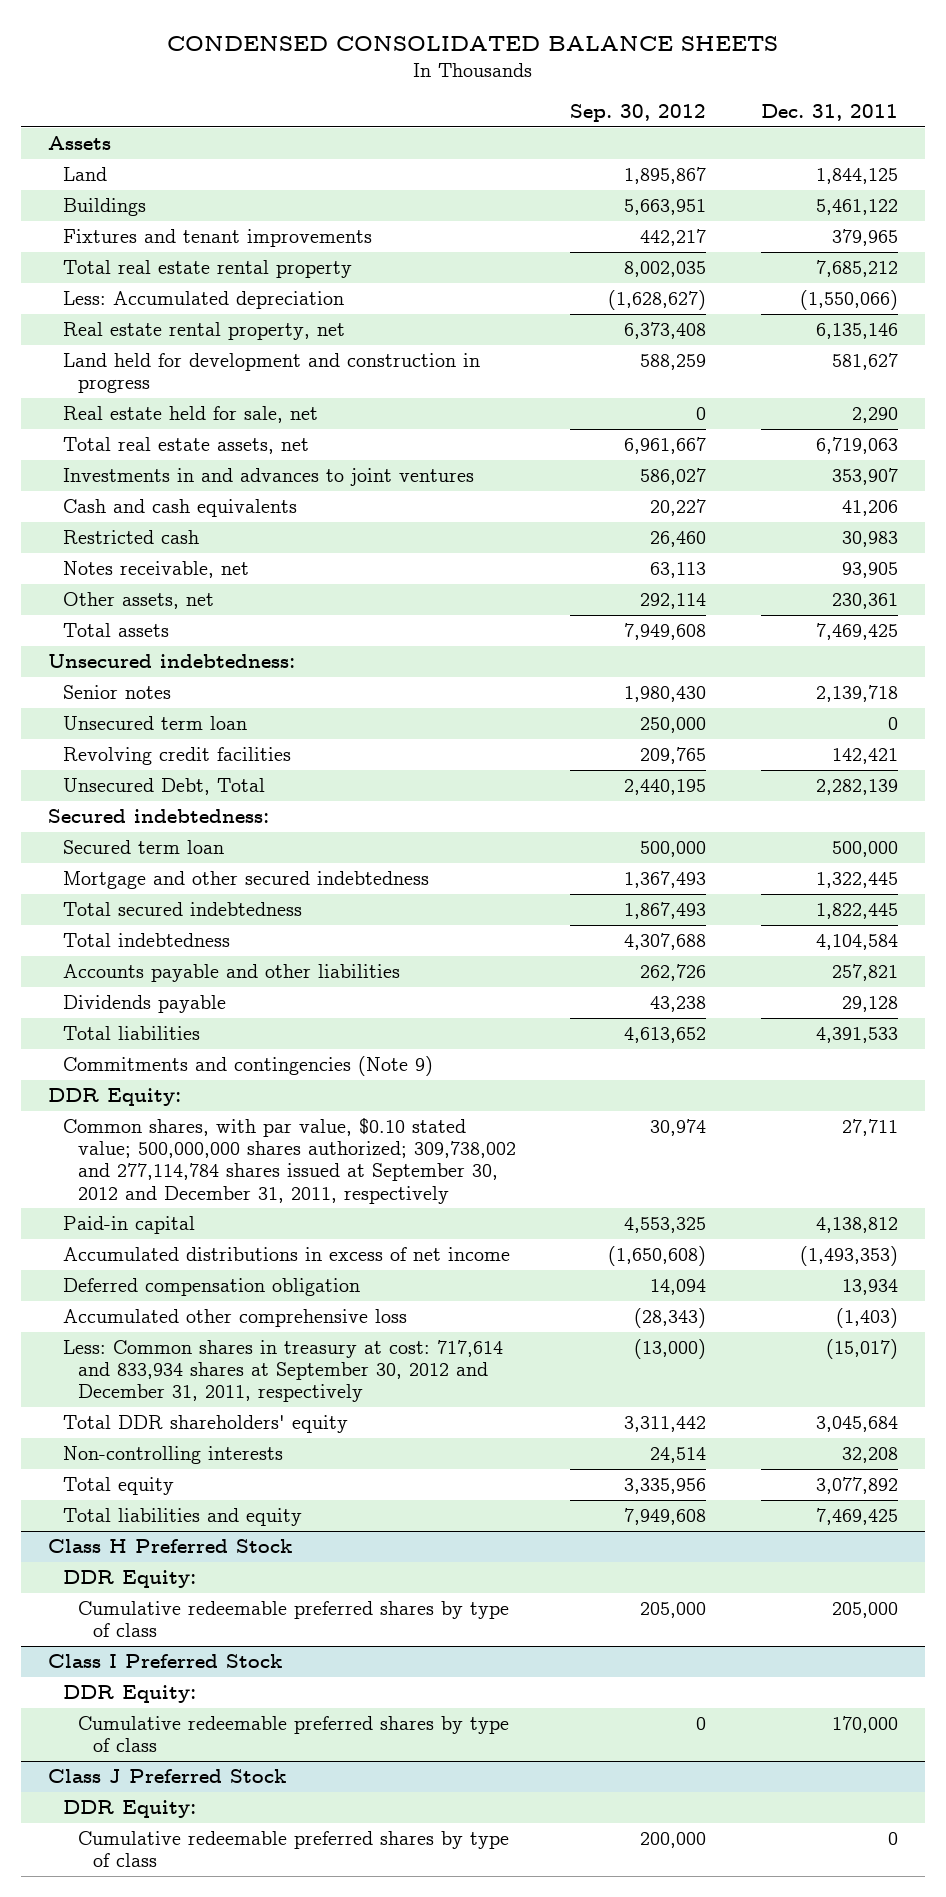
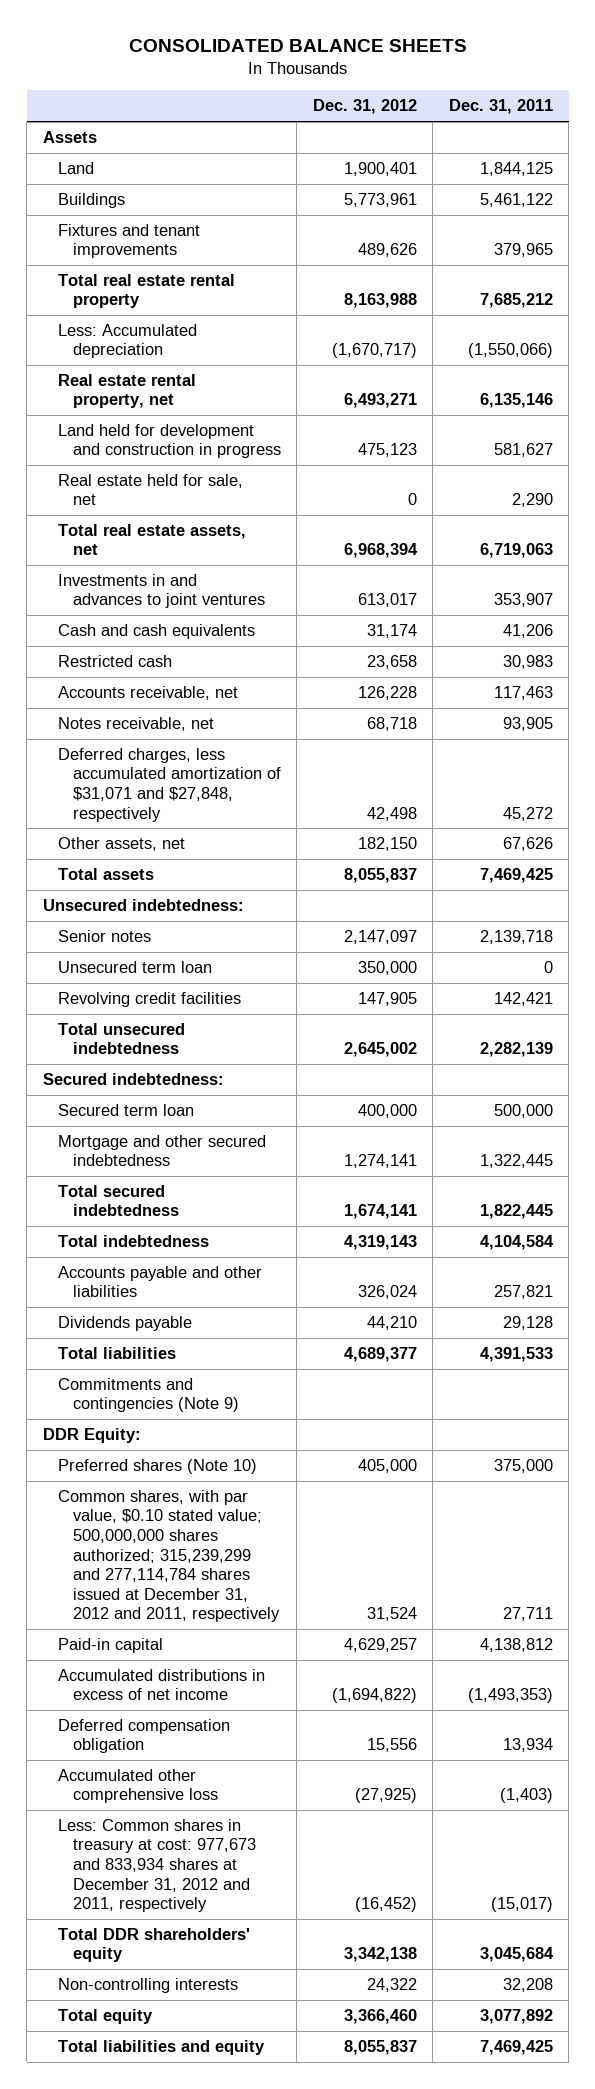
[167,35,779,51] CONDENSED CONSOLIDATED BALANCE SHEETS -> [128,39,467,53] CONSOLIDATED BALANCE SHEETS
[570,104,707,123] Sep. 30, 2012 -> none
none -> [312,99,417,115] Dec. 31, 2012
none -> [57,685,238,700] Accounts receivable, net
none -> [57,747,281,822] Deferred charges, less accumulated amortization of $31,071 and $27,848, respectively
[832,592,899,609] 230,361 -> [502,836,553,851] 67,626
[63,777,266,795] Unsecured Debt, Total -> [57,1022,185,1055] Total unsecured indebtedness
none -> [57,1458,257,1474] Preferred shares (Note 10)
[63,1117,516,1204] Common shares, with par value, $0.10 stated value; 500,000,000 shares authorized; 309,738,002 and 277,114,784 shares issued at September 30, 2012 and December 31, 2011, respectively -> [57,1489,280,1623] Common shares, with par value, $0.10 stated value; 500,000,000 shares authorized; 315,239,299 and 277,114,784 shares issued at December 31, 2012 and 2011, respectively
[63,1339,504,1403] Less: Common shares in treasury at cost: 717,614 and 833,934 shares at September 30, 2012 and December 31, 2011, respectively -> [57,1818,256,1913] Less: Common shares in treasury at cost: 977,673 and 833,934 shares at December 31, 2012 and 2011, respectively
[48,1538,293,1553] Class H Preferred Stock -> none
[63,1569,197,1588] DDR Equity: -> none
[77,1600,509,1638] Cumulative redeemable preferred shares by type of class -> none
[48,1653,283,1668] Class I Preferred Stock -> none
[63,1684,197,1703] DDR Equity: -> none
[77,1715,509,1753] Cumulative redeemable preferred shares by type of class -> none
[48,1768,287,1783] Class J Preferred Stock -> none
[63,1799,197,1818] DDR Equity: -> none
[77,1830,509,1868] Cumulative redeemable preferred shares by type of class -> none

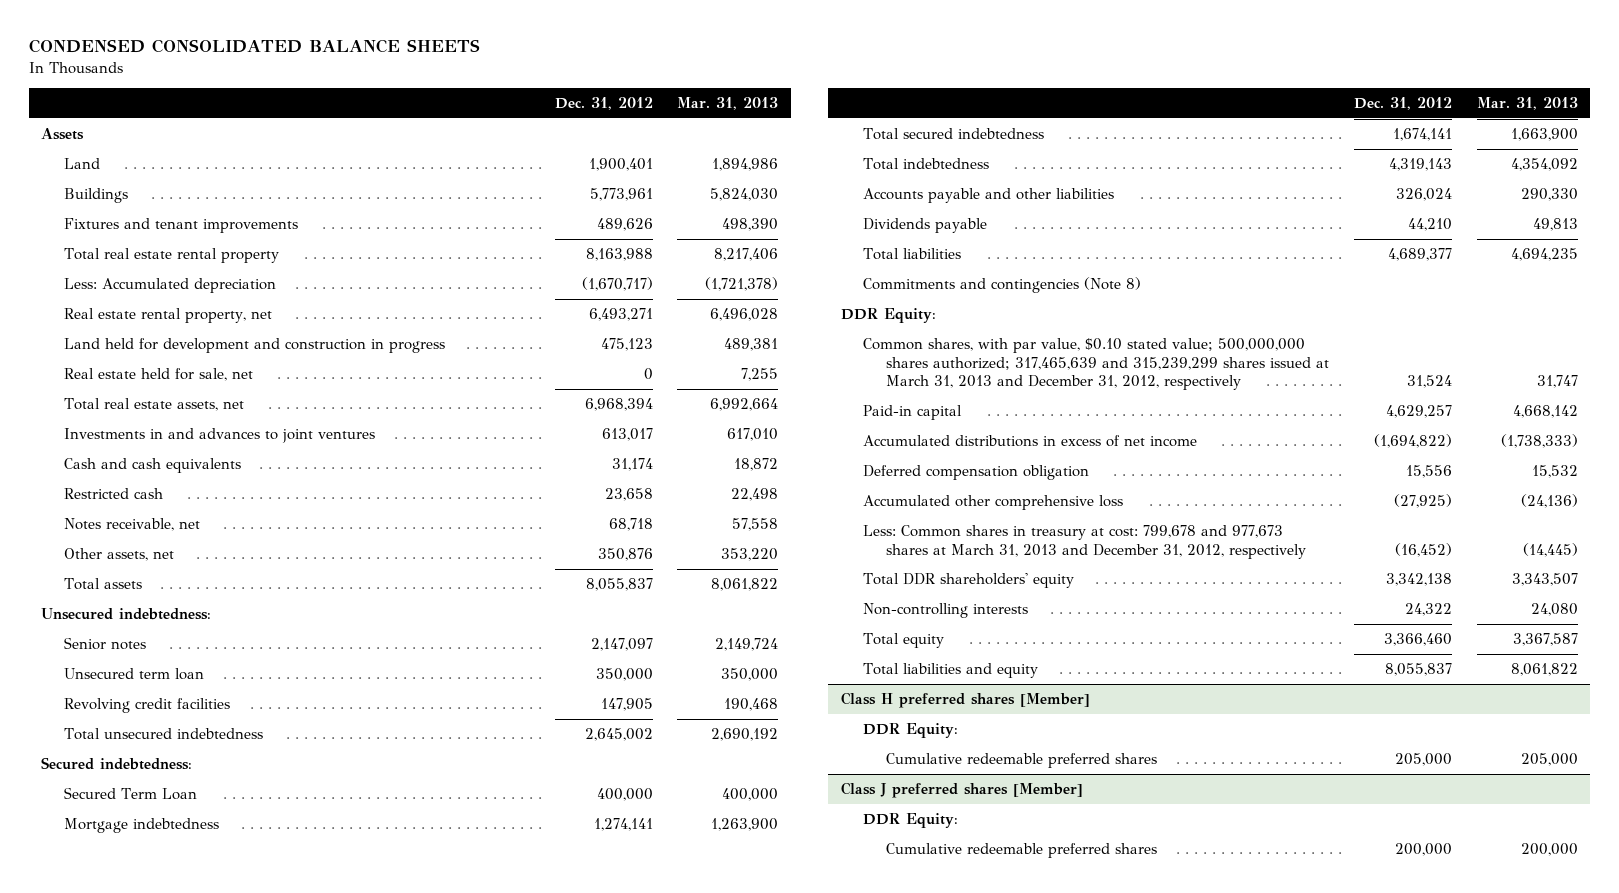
[128,39,467,53] CONSOLIDATED BALANCE SHEETS -> [28,39,480,54] CONDENSED CONSOLIDATED BALANCE SHEETS
[448,99,553,115] Dec. 31, 2011 -> none
none -> [677,96,779,110] Mar. 31, 2013
[57,685,238,700] Accounts receivable, net -> none
[57,747,281,822] Deferred charges, less accumulated amortization of $31,071 and $27,848, respectively -> none
[357,836,417,851] 182,150 -> [597,548,653,562] 350,876
[57,1103,194,1116] Secured term loan -> [64,787,198,801] Secured Term Loan
[57,1134,266,1167] Mortgage and other secured indebtedness -> [64,818,220,834] Mortgage indebtedness
[57,1377,239,1413] Commitments and contingencies (Note 9) -> [863,277,1142,294] Commitments and contingencies (Note 8)
[57,1458,257,1474] Preferred shares (Note 10) -> none
[57,1489,280,1623] Common shares, with par value, $0.10 stated value; 500,000,000 shares authorized; 315,239,299 and 277,114,784 shares issued at December 31, 2012 and 2011, respectively -> [863,338,1330,391] Common shares, with par value, $0.10 stated value; 500,000,000 shares authorized; 317,465,639 and 315,239,299 shares issued at March 31, 2013 and December 31, 2012, respectively
[57,1818,256,1913] Less: Common shares in treasury at cost: 977,673 and 833,934 shares at December 31, 2012 and 2011, respectively -> [863,525,1307,559] Less: Common shares in treasury at cost: 799,678 and 977,673 shares at March 31, 2013 and December 31, 2012, respectively
none -> [840,692,1090,709] Class H preferred shares [Member]
none -> [863,723,959,739] DDR Equity:
none -> [886,753,1158,769] Cumulative redeemable preferred shares
none -> [840,782,1083,799] Class J preferred shares [Member]
none -> [863,813,959,829] DDR Equity:
none -> [886,843,1158,859] Cumulative redeemable preferred shares

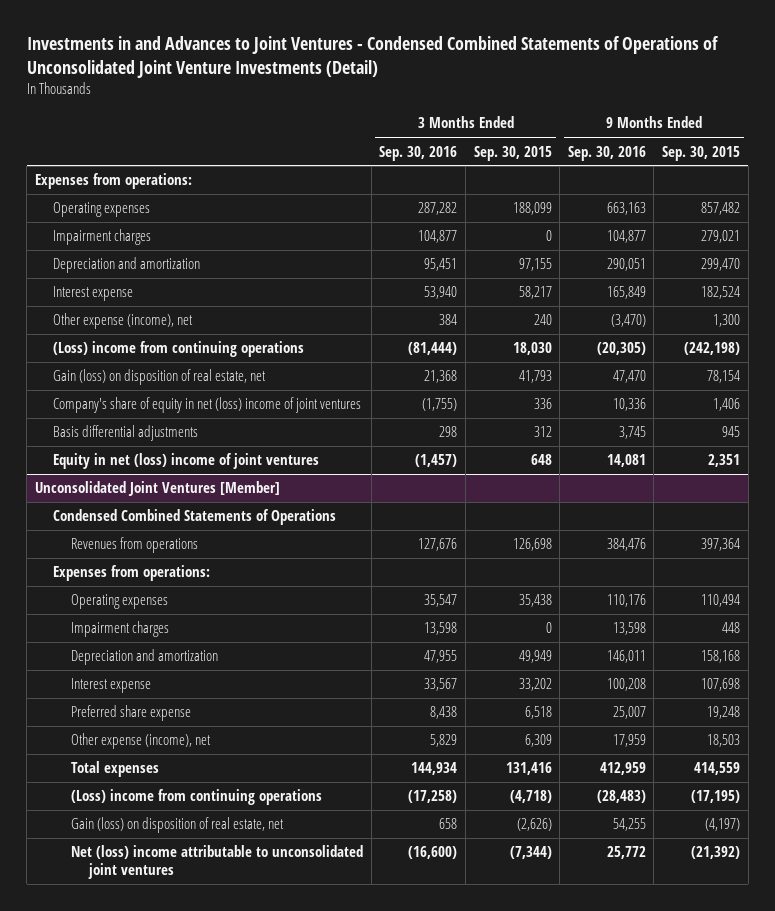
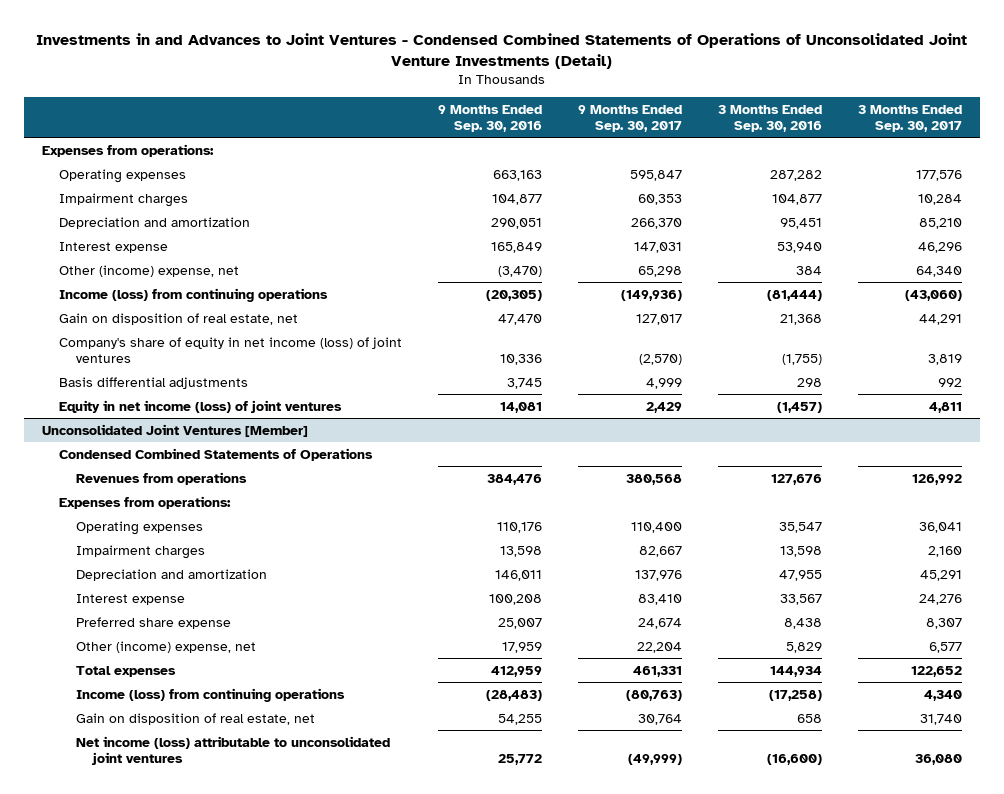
[473,145,552,161] Sep. 30, 2015 -> none
[662,145,741,161] Sep. 30, 2015 -> none
none -> [578,104,683,132] 9 Months Ended Sep. 30, 2017
none -> [858,104,963,132] 3 Months Ended Sep. 30, 2017
[53,313,194,330] Other expense (income), net -> [59,264,240,277] Other (income) expense, net
[53,341,305,358] (Loss) income from continuing operations -> [59,287,329,302] Income (loss) from continuing operations
[53,369,267,386] Gain (loss) on disposition of real estate, net -> [59,312,299,325] Gain on disposition of real estate, net
[53,397,362,414] Company's share of equity in net (loss) income of joint ventures -> [59,336,403,363] Company's share of equity in net income (loss) of joint ventures
[53,453,320,470] Equity in net (loss) income of joint ventures -> [59,399,343,413] Equity in net income (loss) of joint ventures
[71,733,212,750] Other expense (income), net -> [75,640,256,653] Other (income) expense, net
[71,789,323,806] (Loss) income from continuing operations -> [75,687,345,702] Income (loss) from continuing operations
[71,817,285,834] Gain (loss) on disposition of real estate, net -> [75,712,315,725] Gain on disposition of real estate, net
[71,845,364,880] Net (loss) income attributable to unconsolidated joint ventures -> [75,735,390,765] Net income (loss) attributable to unconsolidated joint ventures

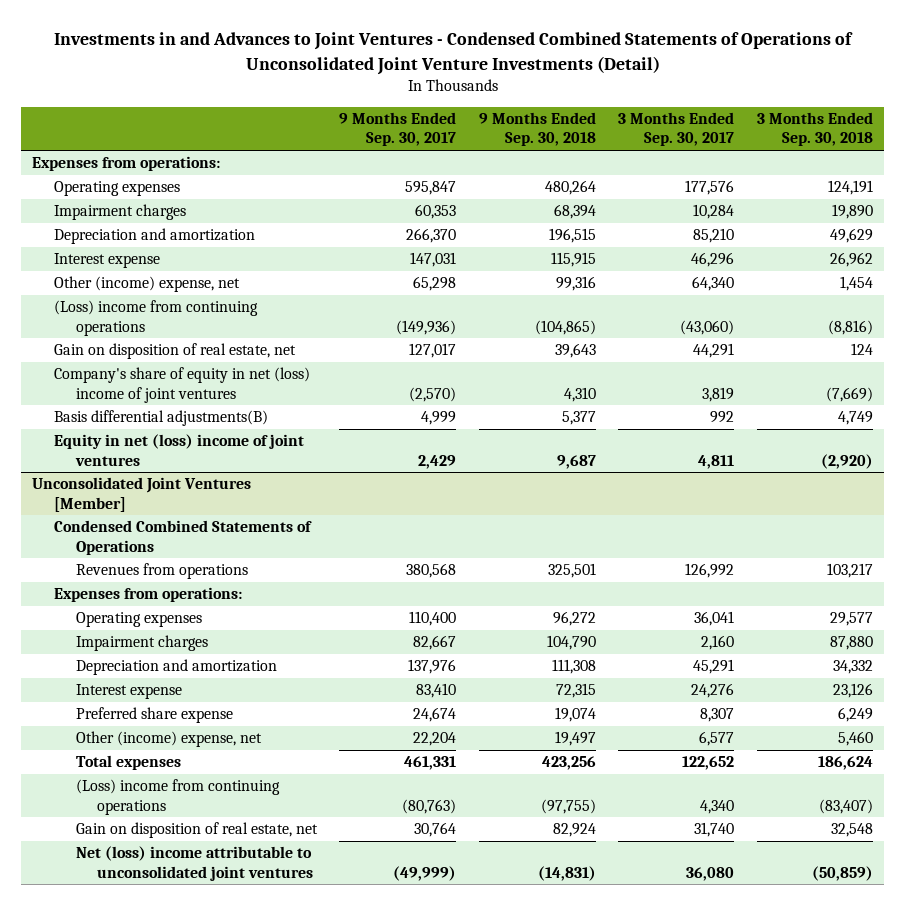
[438,104,543,132] 9 Months Ended Sep. 30, 2016 -> none
[718,104,823,132] 3 Months Ended Sep. 30, 2016 -> none
none -> [478,112,596,147] 9 Months Ended Sep. 30, 2018
none -> [756,112,873,147] 3 Months Ended Sep. 30, 2018
[59,287,329,302] Income (loss) from continuing operations -> [54,300,259,336] (Loss) income from continuing operations
[59,336,403,363] Company's share of equity in net income (loss) of joint ventures -> [54,367,311,403] Company's share of equity in net (loss) income of joint ventures
[59,376,249,389] Basis differential adjustments -> [54,410,269,427] Basis differential adjustments(B)
[59,399,343,413] Equity in net income (loss) of joint ventures -> [54,434,305,466] Equity in net (loss) income of joint ventures
[75,687,345,702] Income (loss) from continuing operations -> [75,779,280,815] (Loss) income from continuing operations
[75,735,390,765] Net income (loss) attributable to unconsolidated joint ventures -> [75,846,314,881] Net (loss) income attributable to unconsolidated joint ventures

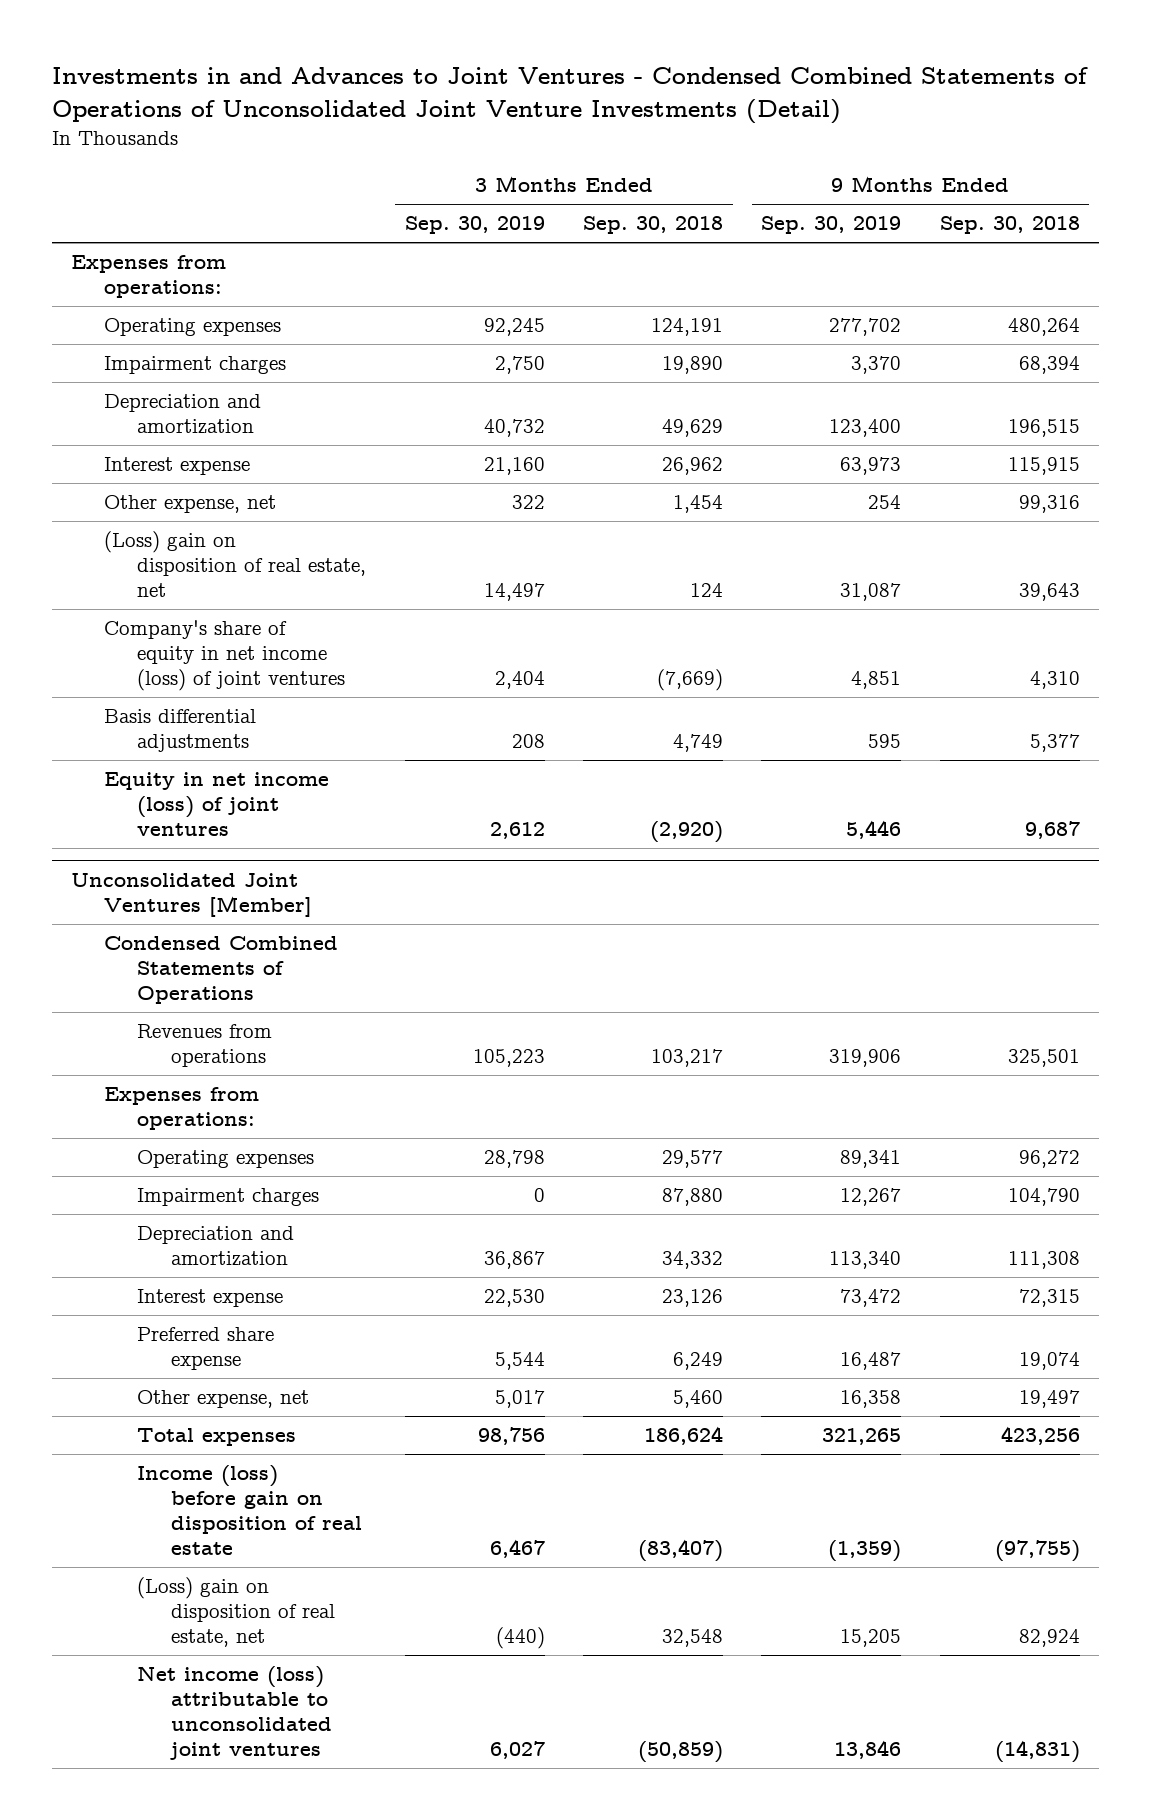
[339,112,457,147] 9 Months Ended Sep. 30, 2017 -> none
[618,112,735,147] 3 Months Ended Sep. 30, 2017 -> none
none -> [404,216,545,235] Sep. 30, 2019
none -> [761,216,902,235] Sep. 30, 2019
[54,300,259,336] (Loss) income from continuing operations -> none
[54,276,241,293] Other (income) expense, net -> [104,495,277,514] Other expense, net
[54,343,297,360] Gain on disposition of real estate, net -> [104,531,367,598] (Loss) gain on disposition of real estate, net
[54,367,311,403] Company's share of equity in net (loss) income of joint ventures -> [104,620,346,692] Company's share of equity in net income (loss) of joint ventures
[54,410,269,427] Basis differential adjustments(B) -> [104,709,257,753] Basis differential adjustments
[54,434,305,466] Equity in net (loss) income of joint ventures -> [104,772,330,837] Equity in net income (loss) of joint ventures
[75,731,262,748] Other (income) expense, net -> [137,1390,310,1409] Other expense, net
[75,779,280,815] (Loss) income from continuing operations -> [137,1465,362,1556] Income (loss) before gain on disposition of real estate
[75,822,318,839] Gain on disposition of real estate, net -> [137,1577,335,1648] (Loss) gain on disposition of real estate, net
[75,846,314,881] Net (loss) income attributable to unconsolidated joint ventures -> [137,1666,332,1761] Net income (loss) attributable to unconsolidated joint ventures

